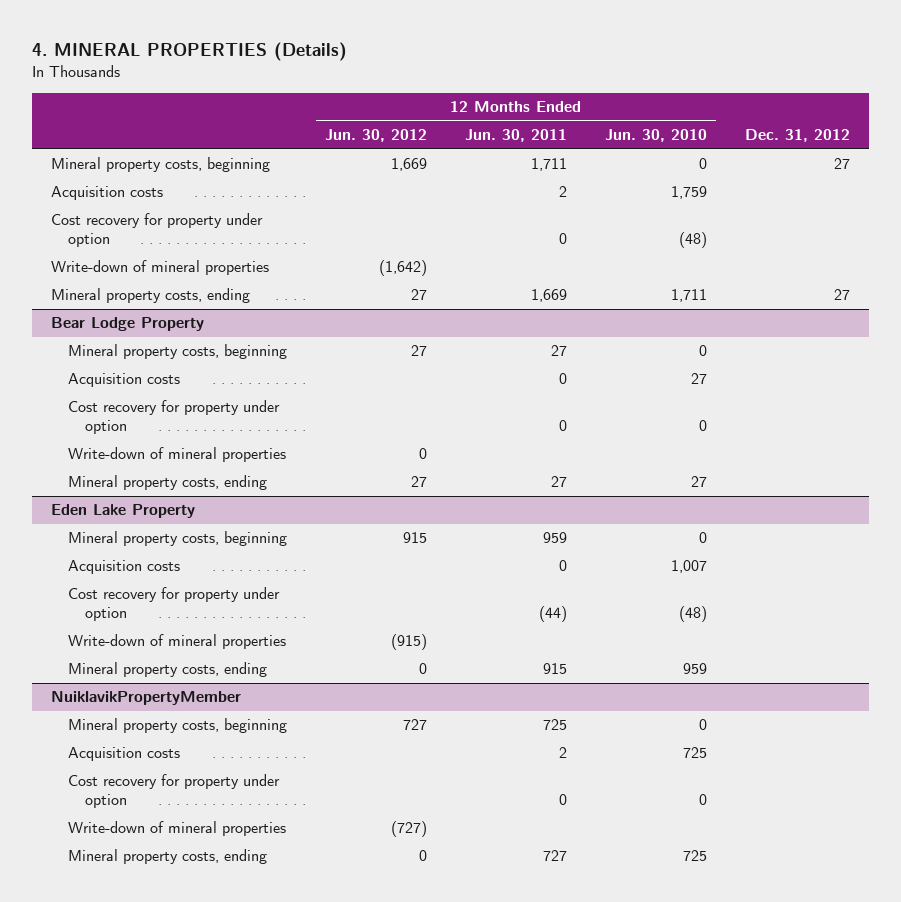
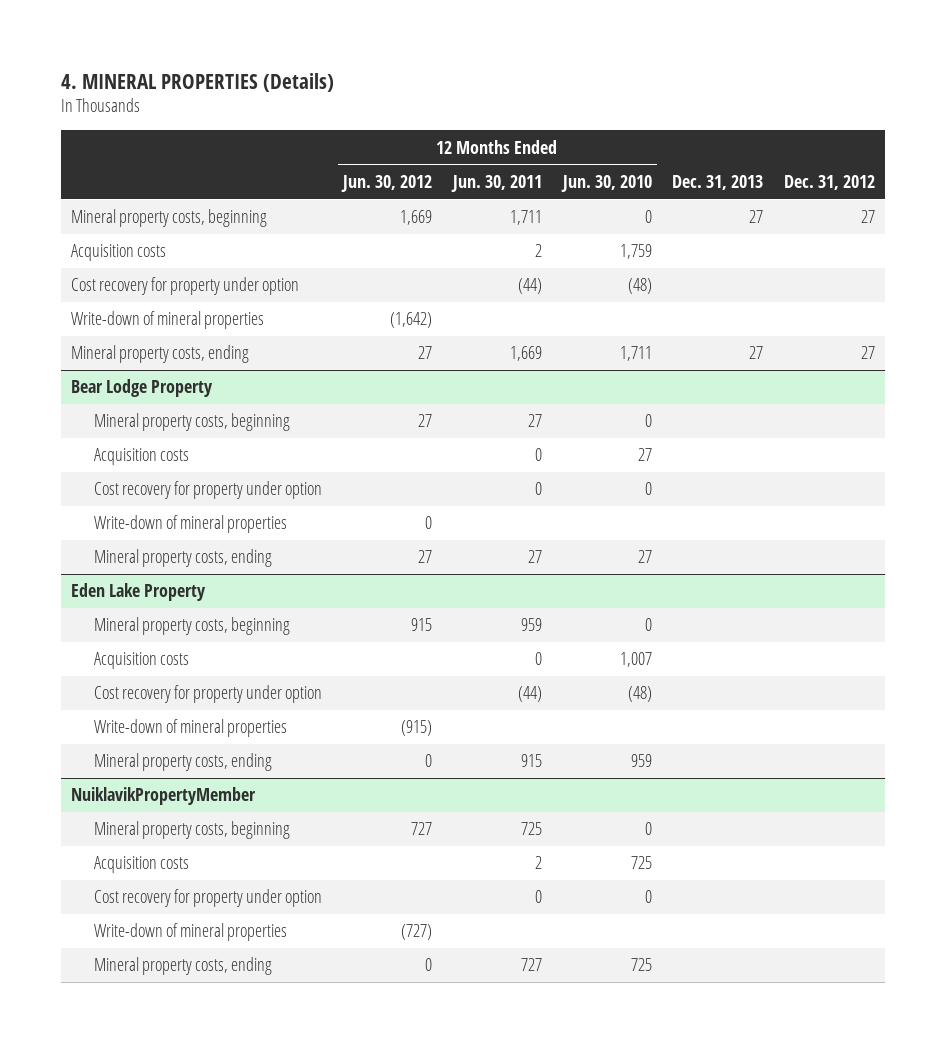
none -> [672,175,764,191] Dec. 31, 2013
[558,233,567,245] 0 -> [517,278,542,295] (44)

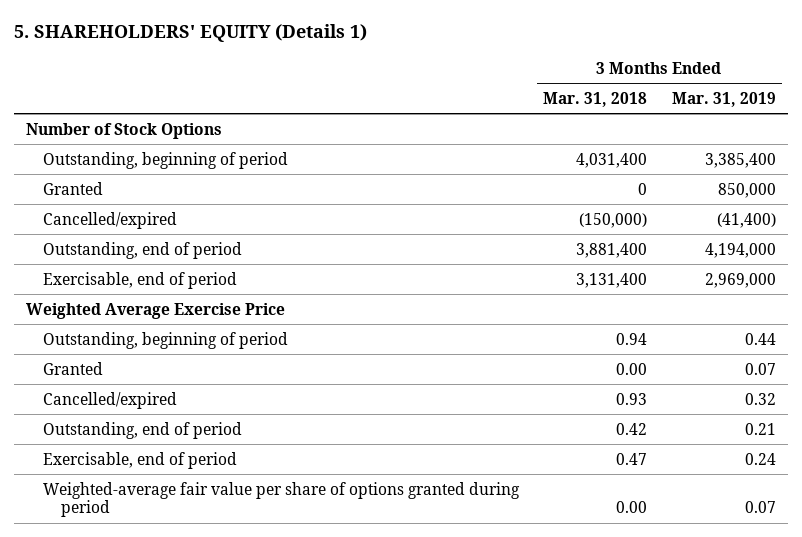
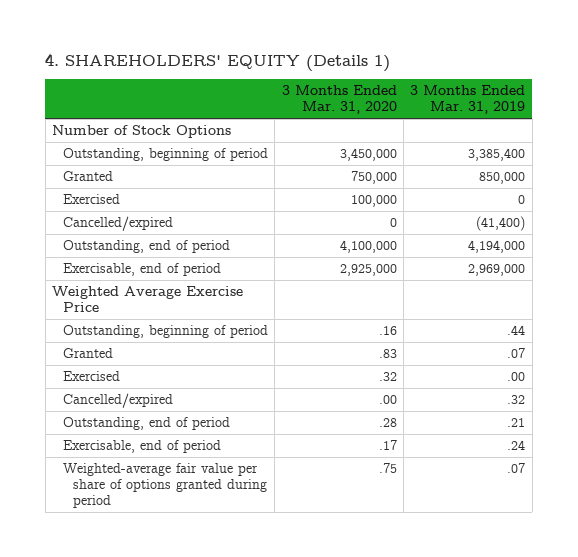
[14,24,368,43] 5. SHAREHOLDERS' EQUITY (Details 1) -> [45,53,391,73] 4. SHAREHOLDERS' EQUITY (Details 1)
[543,91,648,107] Mar. 31, 2018 -> none
none -> [281,85,397,115] 3 Months Ended Mar. 31, 2020
none -> [62,194,120,205] Exercised
[744,332,776,345] 0.44 -> [507,325,526,336] .44
[744,362,776,375] 0.07 -> [507,348,526,359] .07
none -> [62,371,120,382] Exercised
[744,392,776,405] 0.32 -> [507,395,526,405] .32
[744,422,776,435] 0.21 -> [507,418,526,428] .21
[744,452,776,465] 0.24 -> [507,440,526,451] .24
[744,501,776,514] 0.07 -> [507,463,526,474] .07

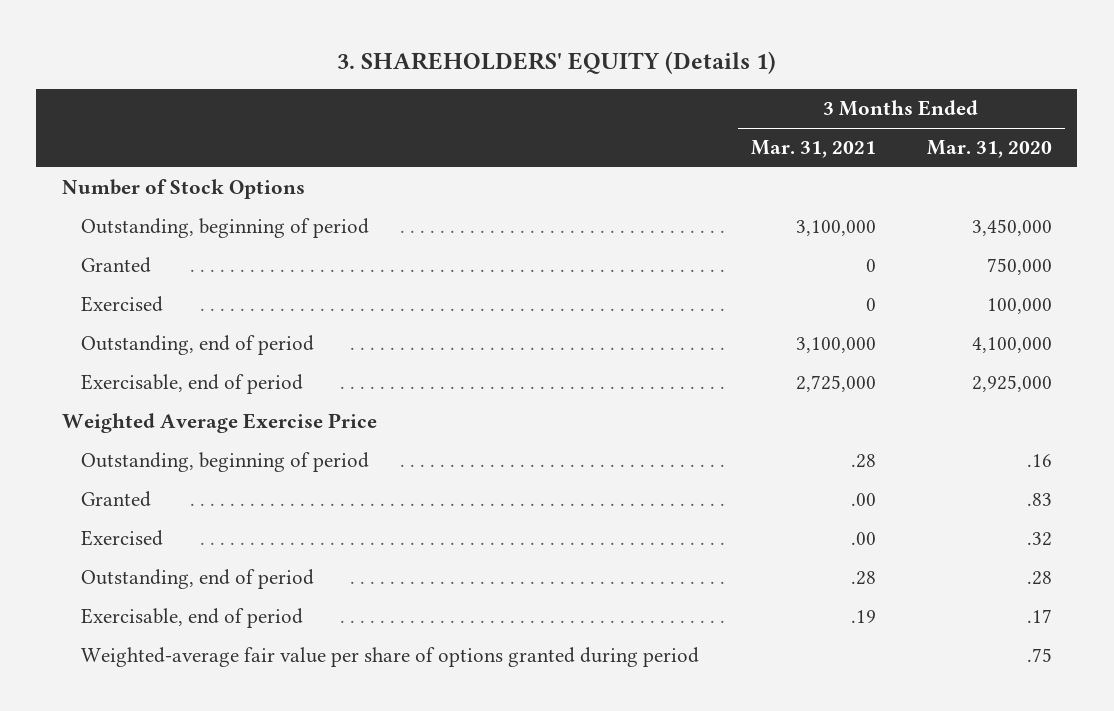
[45,53,391,73] 4. SHAREHOLDERS' EQUITY (Details 1) -> [336,50,776,74] 3. SHAREHOLDERS' EQUITY (Details 1)
[410,85,526,115] 3 Months Ended Mar. 31, 2019 -> none
none -> [750,140,876,159] Mar. 31, 2021
[62,216,173,232] Cancelled/expired -> none
[62,393,173,409] Cancelled/expired -> none

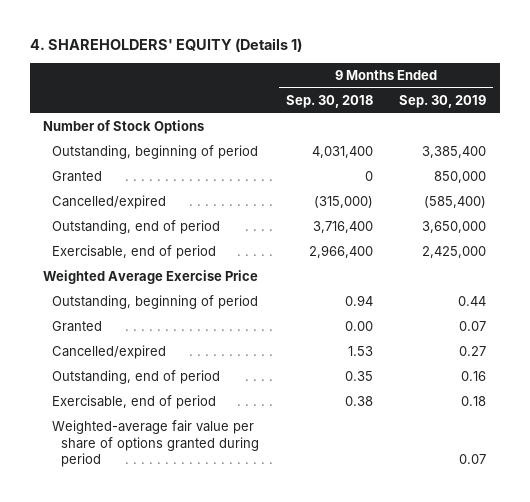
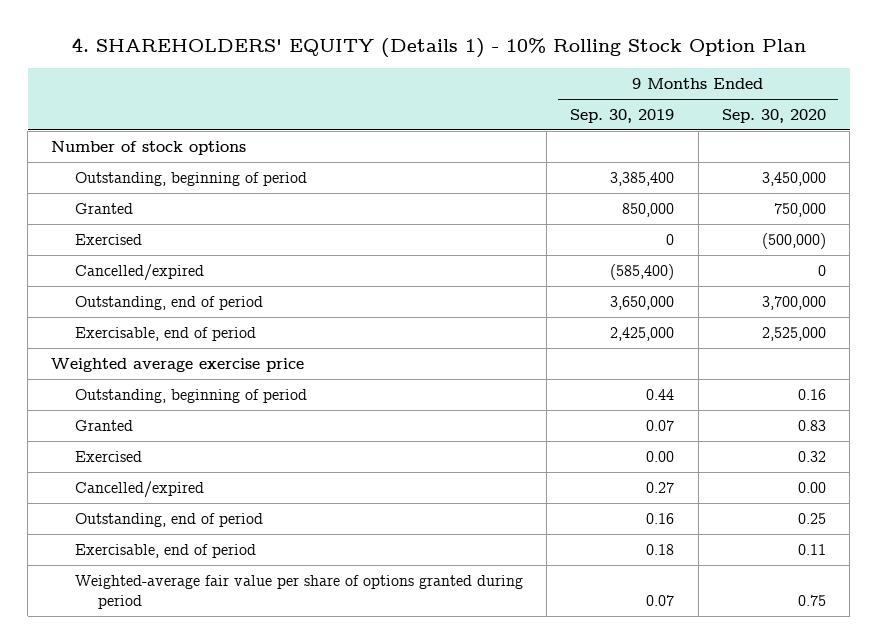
[29,37,302,52] 4. SHAREHOLDERS' EQUITY (Details 1) -> [71,37,806,59] 4. SHAREHOLDERS' EQUITY (Details 1) - 10% Rolling Stock Option Plan
[285,94,373,108] Sep. 30, 2018 -> none
none -> [721,108,826,123] Sep. 30, 2020
[43,120,205,135] Number of Stock Options -> [51,140,247,155] Number of stock options
none -> [74,233,142,245] Exercised
[43,270,259,285] Weighted Average Exercise Price -> [51,357,305,372] Weighted average exercise price
none -> [74,450,142,462] Exercised

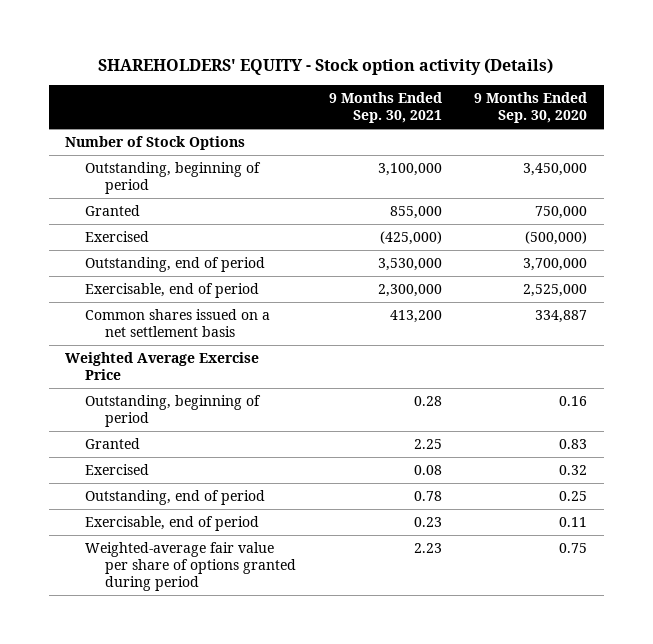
[71,37,806,59] 4. SHAREHOLDERS' EQUITY (Details 1) - 10% Rolling Stock Option Plan -> [98,57,554,75] SHAREHOLDERS' EQUITY - Stock option activity (Details)
[570,108,675,123] Sep. 30, 2019 -> none
none -> [328,92,442,123] 9 Months Ended Sep. 30, 2021
[51,140,247,155] Number of stock options -> [65,136,246,151] Number of Stock Options
[74,263,204,281] Cancelled/expired -> none
none -> [84,309,270,338] Common shares issued on a net settlement basis
[51,357,305,372] Weighted average exercise price -> [65,352,260,381] Weighted Average Exercise Price
[74,480,204,498] Cancelled/expired -> none

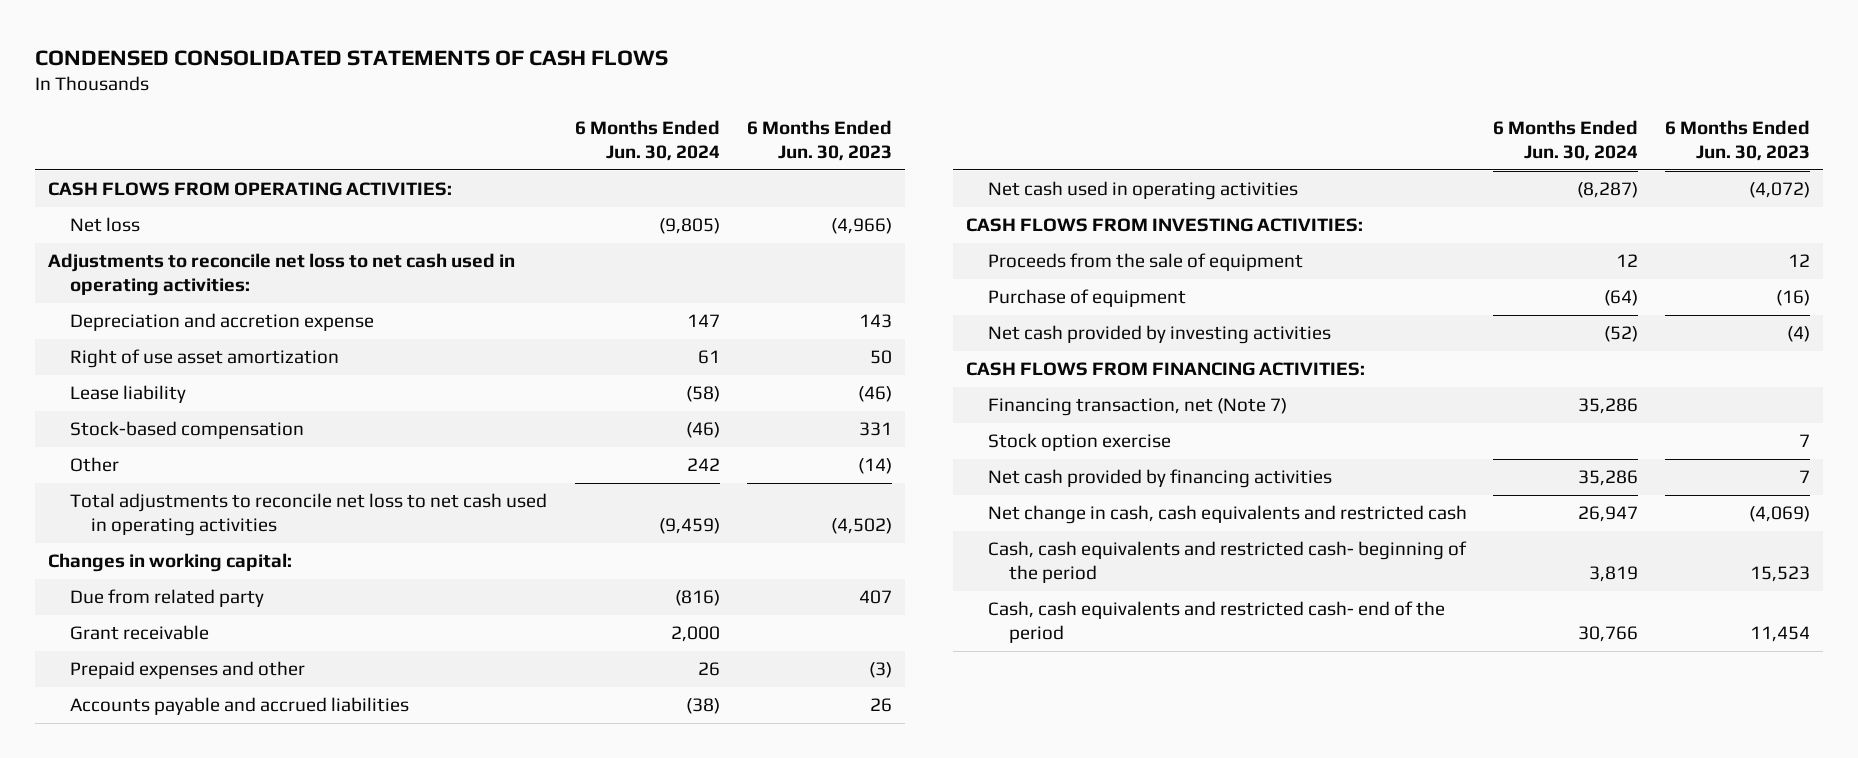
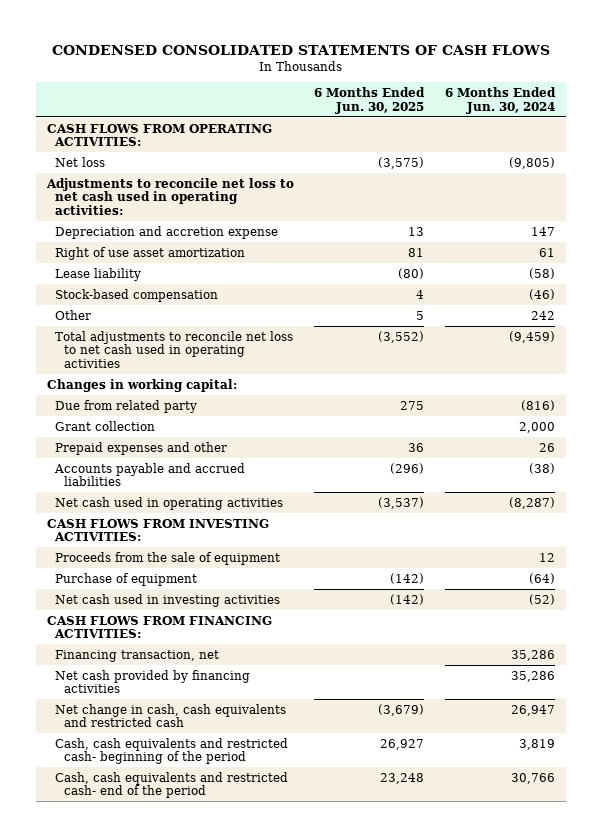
[746,119,892,162] 6 Months Ended Jun. 30, 2023 -> none
none -> [314,87,426,114] 6 Months Ended Jun. 30, 2025
[69,625,209,641] Grant receivable -> [55,420,156,431] Grant collection
[987,325,1331,345] Net cash provided by investing activities -> [55,593,281,607] Net cash used in investing activities
[987,433,1171,452] Stock option exercise -> none
[987,398,1287,417] Financing transaction, net (Note 7) -> [55,649,220,662] Financing transaction, net

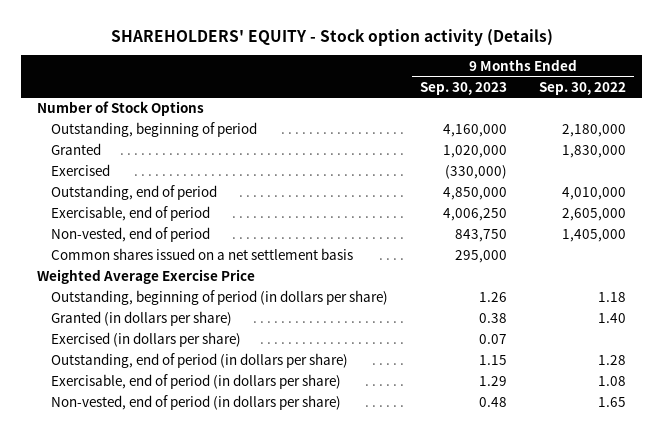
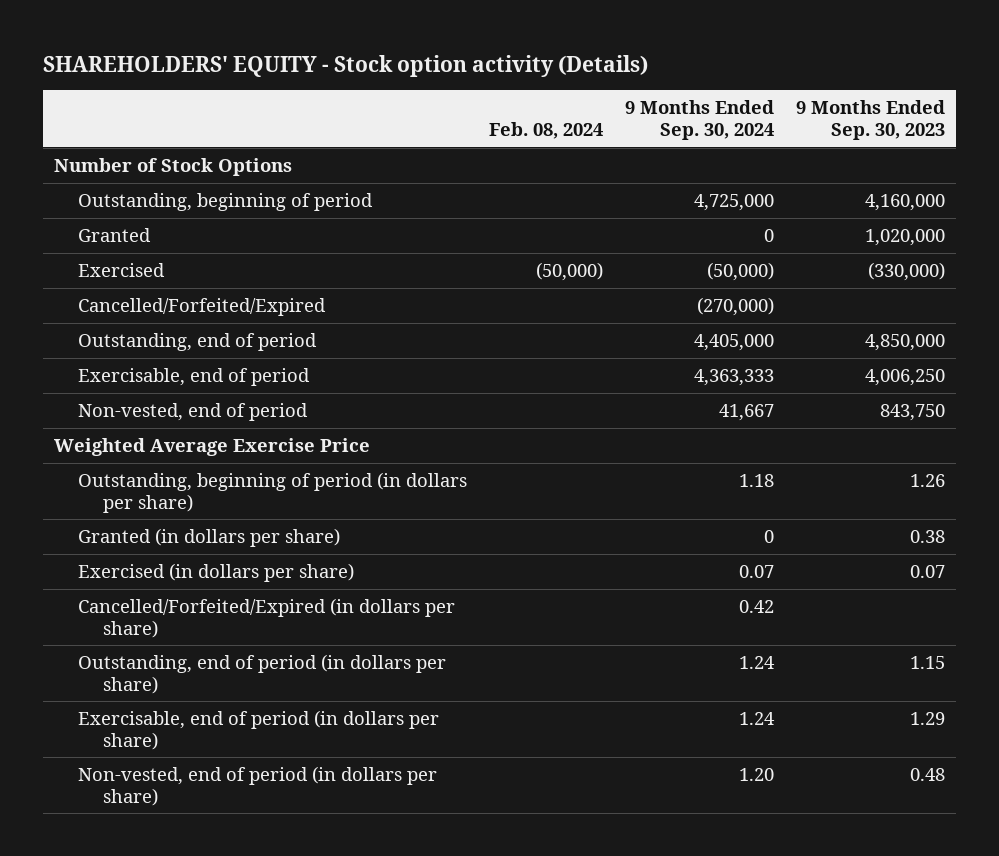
[538,81,626,95] Sep. 30, 2022 -> none
none -> [489,121,604,139] Feb. 08, 2024
none -> [624,100,774,140] 9 Months Ended Sep. 30, 2024
none -> [78,298,327,317] Cancelled/Forfeited/Expired
[51,248,354,261] Common shares issued on a net settlement basis -> none
none -> [78,598,456,638] Cancelled/Forfeited/Expired (in dollars per share)

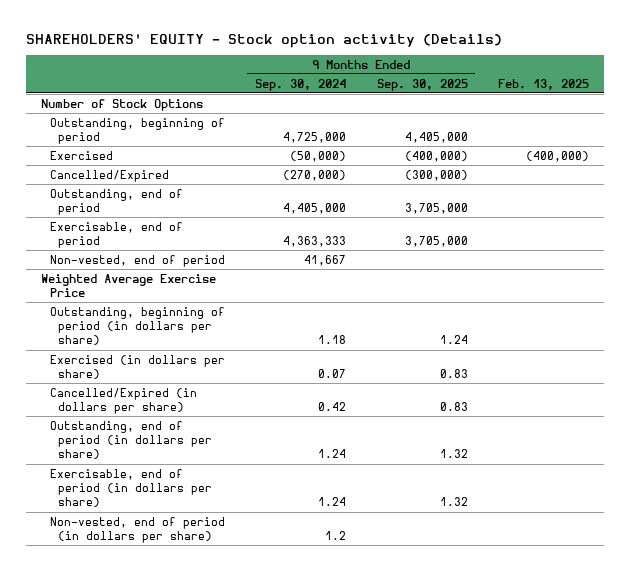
[489,121,604,139] Feb. 08, 2024 -> none
[795,100,945,140] 9 Months Ended Sep. 30, 2023 -> none
none -> [376,78,468,91] Sep. 30, 2025
none -> [498,78,590,90] Feb. 13, 2025
[78,228,152,243] Granted -> none
[78,298,327,317] Cancelled/Forfeited/Expired -> [49,169,169,182] Cancelled/Expired
[78,528,341,548] Granted (in dollars per share) -> none
[78,598,456,638] Cancelled/Forfeited/Expired (in dollars per share) -> [49,387,197,415] Cancelled/Expired (in dollars per share)
[738,768,774,782] 1.20 -> [325,531,347,541] 1.2

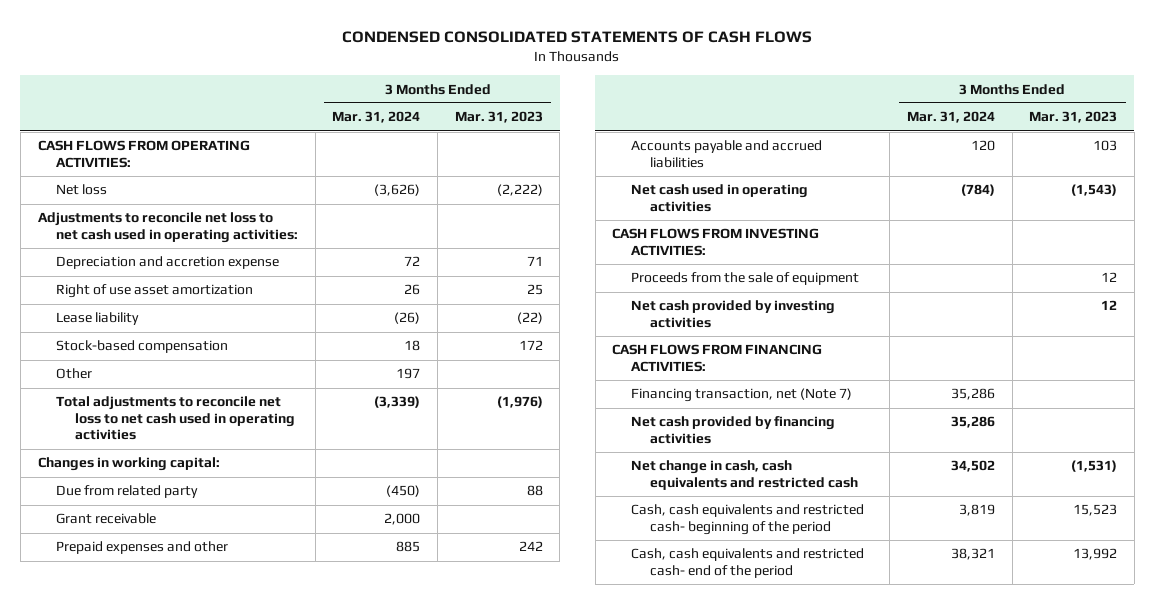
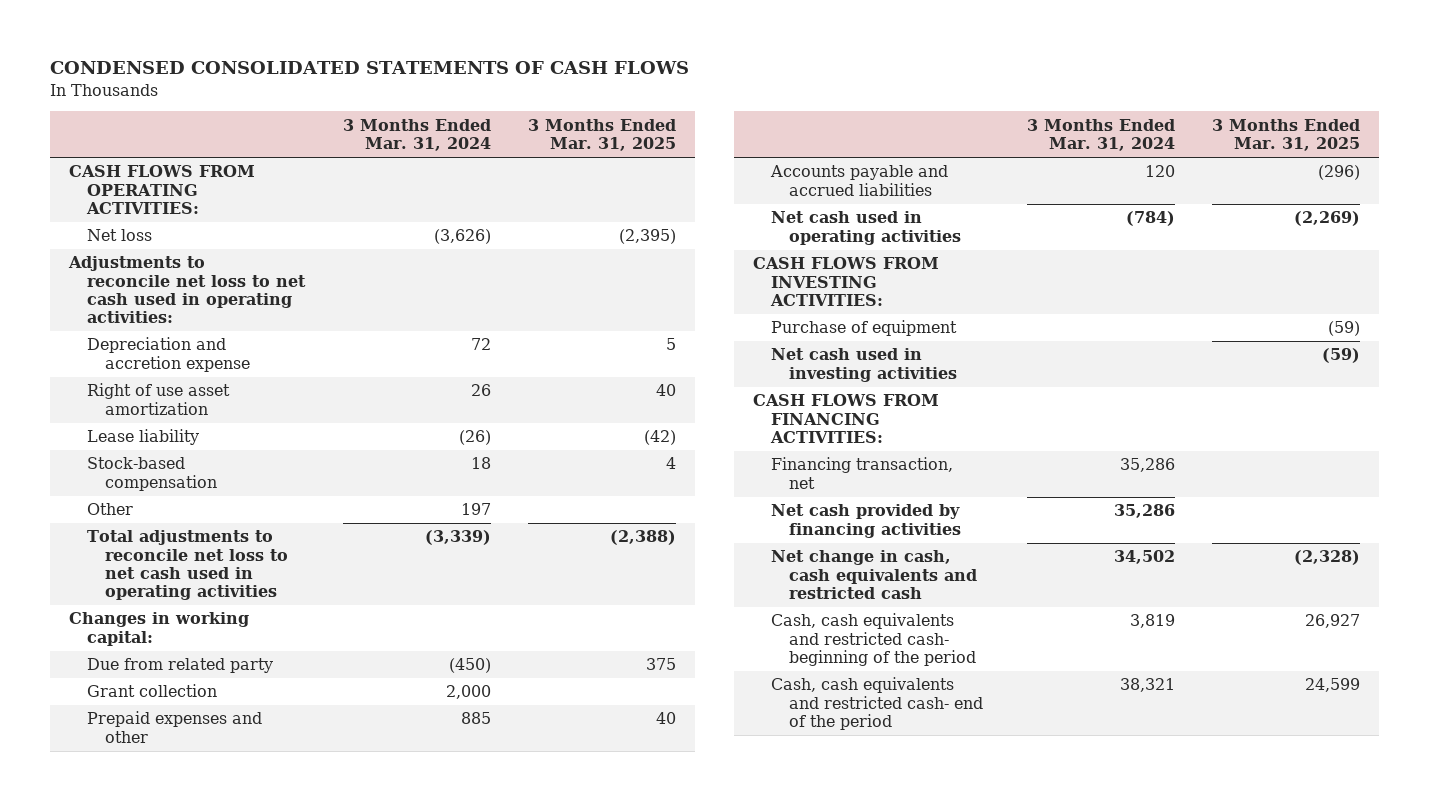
[454,111,543,124] Mar. 31, 2023 -> none
none -> [528,118,677,152] 3 Months Ended Mar. 31, 2025
[56,513,157,525] Grant receivable -> [87,684,218,698] Grant collection
[630,272,859,286] Proceeds from the sale of equipment -> none
none -> [771,320,958,337] Purchase of equipment
[630,300,835,328] Net cash provided by investing activities -> [771,348,958,382] Net cash used in investing activities
[630,388,852,403] Financing transaction, net (Note 7) -> [771,457,954,489] Financing transaction, net

